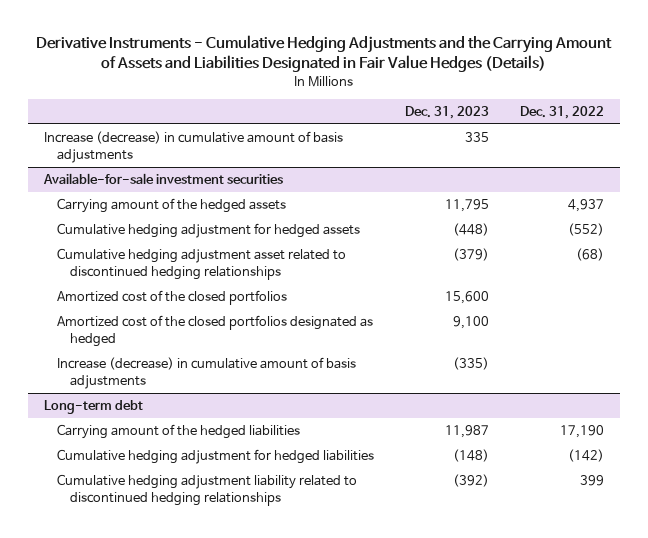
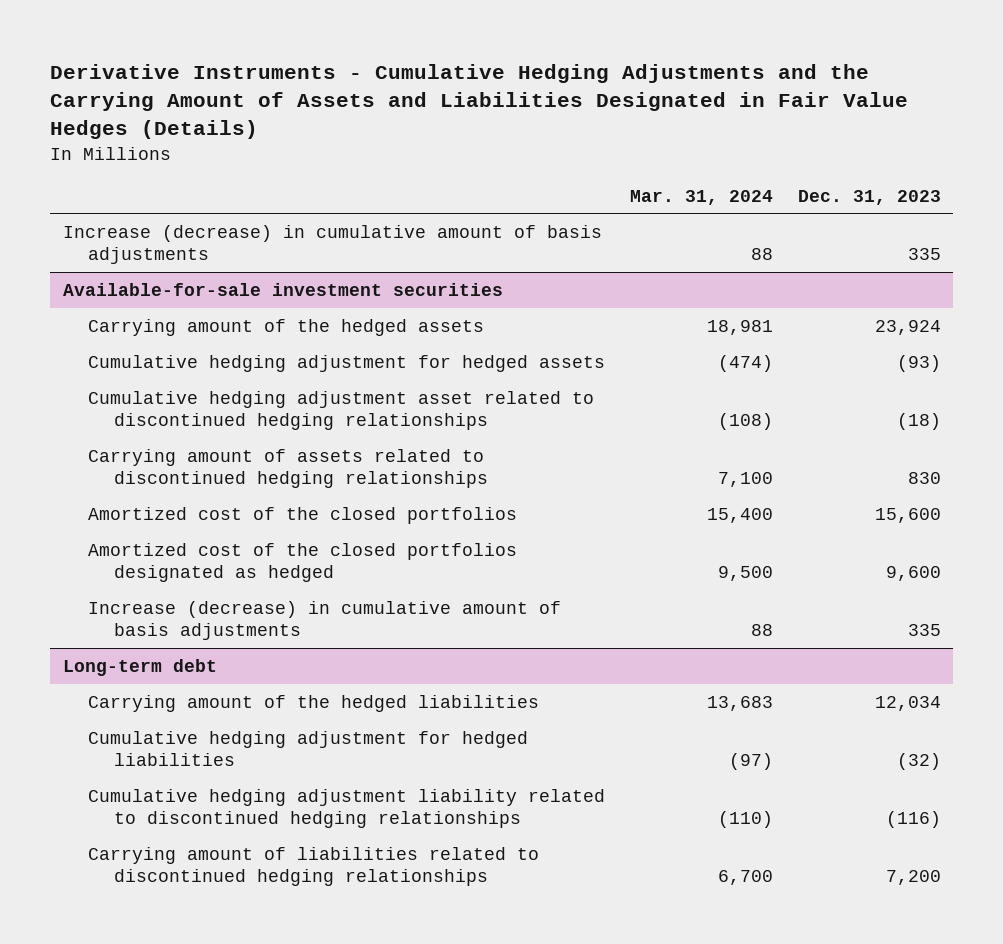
[520,105,605,119] Dec. 31, 2022 -> none
none -> [630,189,774,205] Mar. 31, 2024
[445,199,490,213] 11,795 -> [874,319,941,335] 23,924
[453,223,490,237] (448) -> [896,354,941,372] (93)
[453,248,490,262] (379) -> [896,412,941,430] (18)
none -> [88,448,489,488] Carrying amount of assets related to discontinued hedging relationships
[453,316,490,330] 9,100 -> [885,565,941,581] 9,600
[453,357,490,371] (335) -> [907,623,941,636] 335
[445,425,490,439] 11,987 -> [874,695,941,711] 12,034
[453,449,490,463] (148) -> [896,752,941,770] (32)
[453,474,490,488] (392) -> [885,810,941,828] (116)
none -> [88,846,540,886] Carrying amount of liabilities related to discontinued hedging relationships

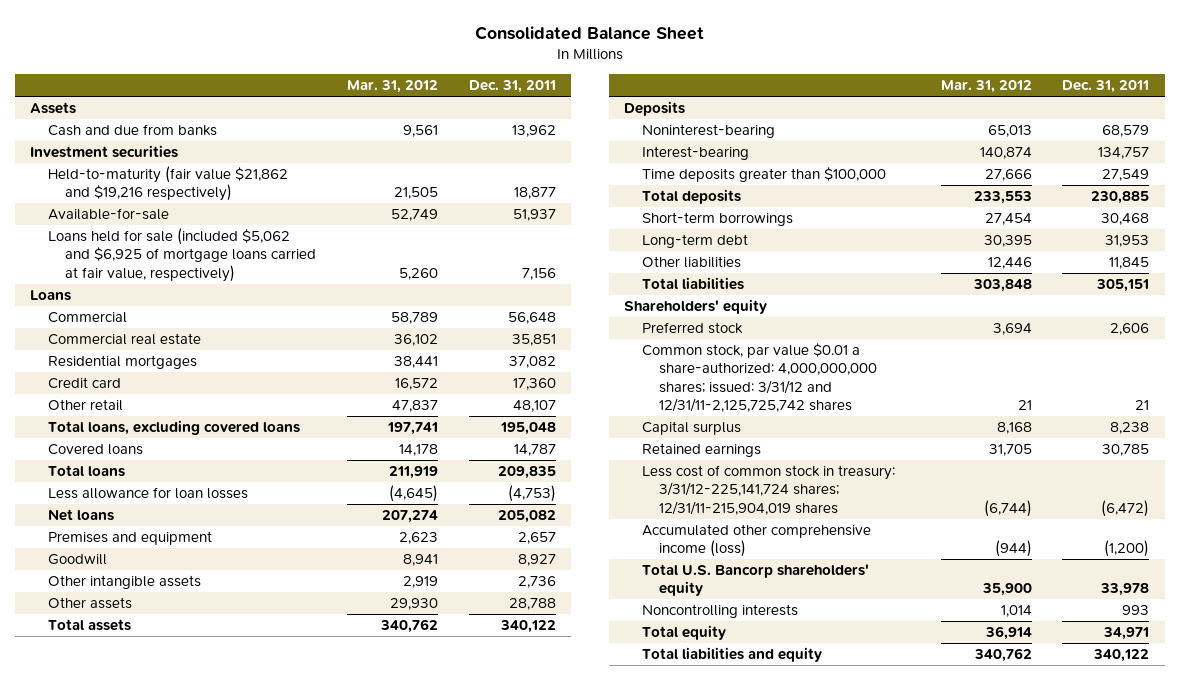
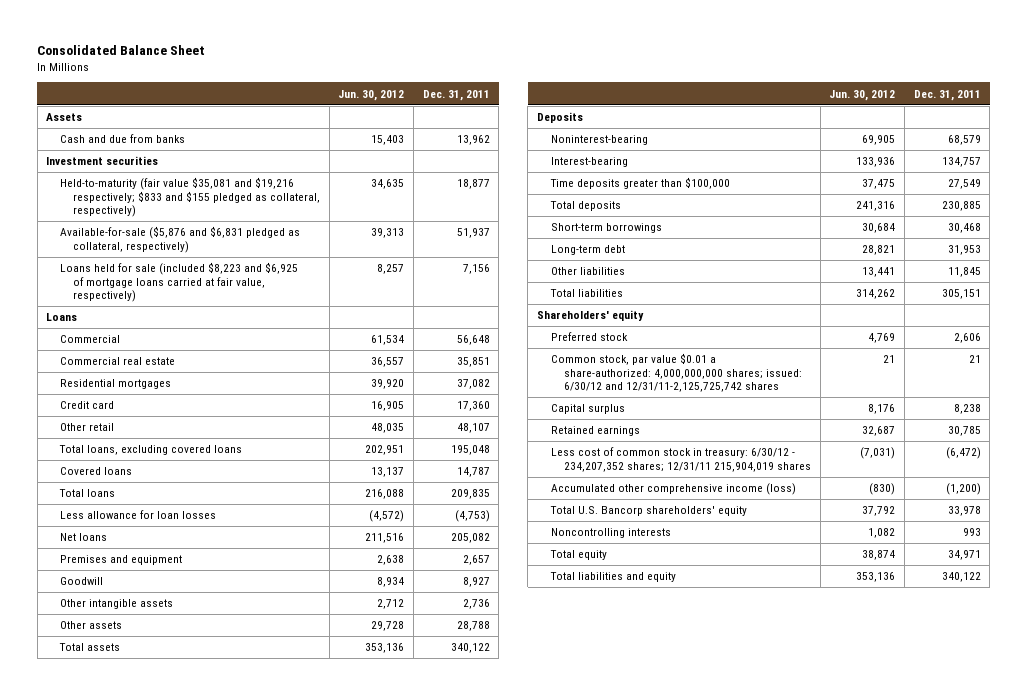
[347,80,439,94] Mar. 31, 2012 -> none
none -> [338,89,405,101] Jun. 30, 2012
[47,166,288,202] Held-to-maturity (fair value $21,862 and $19,216 respectively) -> [59,177,321,218] Held-to-maturity (fair value $35,081 and $19,216 respectively; $833 and $155 pledged as collateral, respectively)
[47,208,169,221] Available-for-sale -> [59,226,300,253] Available-for-sale ($5,876 and $6,831 pledged as collateral, respectively)
[47,228,317,282] Loans held for sale (included $5,062 and $6,925 of mortgage loans carried at fair value, respectively) -> [59,262,298,303] Loans held for sale (included $8,223 and $6,925 of mortgage loans carried at fair value, respectively)
[641,343,878,412] Common stock, par value $0.01 a share-authorized: 4,000,000,000 shares; issued: 3/31/12 and 12/31/11-2,125,725,742 shares -> [550,353,803,393] Common stock, par value $0.01 a share-authorized: 4,000,000,000 shares; issued: 6/30/12 and 12/31/11-2,125,725,742 shares
[641,465,895,515] Less cost of common stock in treasury: 3/31/12-225,141,724 shares; 12/31/11-215,904,019 shares -> [550,447,812,472] Less cost of common stock in treasury: 6/30/12 - 234,207,352 shares; 12/31/11 215,904,019 shares

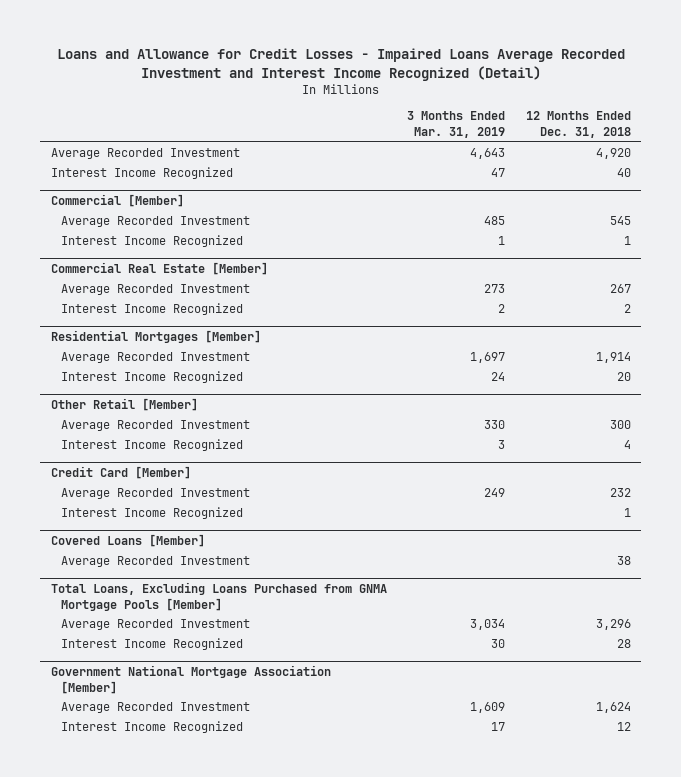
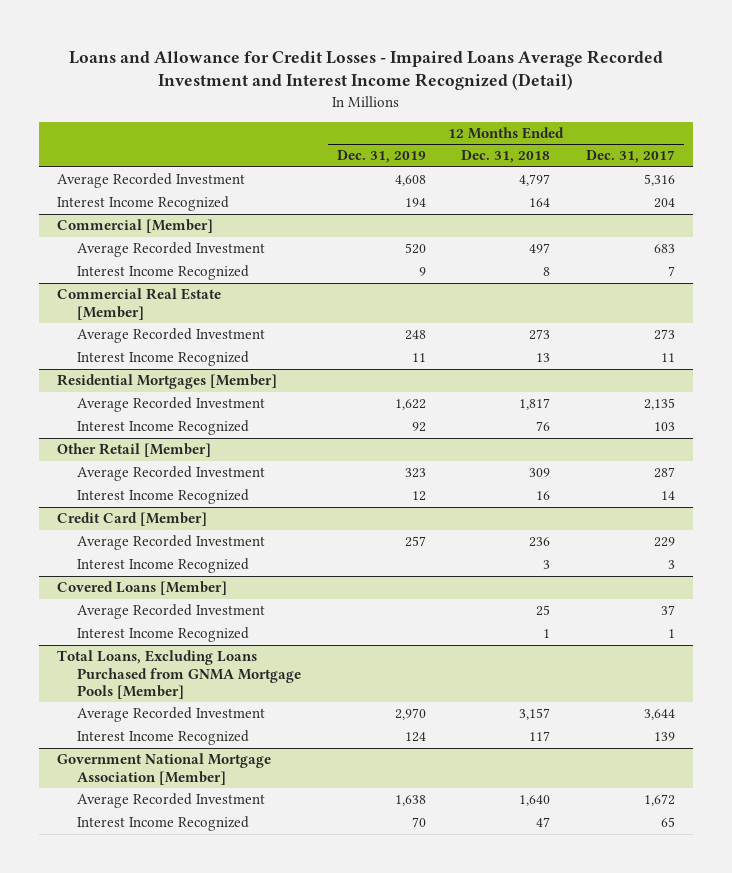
[407,111,506,139] 3 Months Ended Mar. 31, 2019 -> none
none -> [336,150,426,164] Dec. 31, 2019
none -> [585,150,675,164] Dec. 31, 2017
[595,148,631,160] 4,920 -> [519,174,551,187] 4,797
[616,168,631,178] 40 -> [529,198,551,208] 164
[609,216,631,226] 545 -> [529,243,551,254] 497
[623,236,631,246] 1 -> [543,267,551,277] 8
[609,284,631,294] 267 -> [529,329,551,341] 273
[623,304,631,314] 2 -> [536,353,551,363] 13
[595,352,631,364] 1,914 -> [519,398,551,411] 1,817
[616,372,631,382] 20 -> [536,421,551,432] 76
[609,420,631,430] 300 -> [529,468,551,478] 309
[623,440,631,450] 4 -> [536,491,551,501] 16
[609,488,631,498] 232 -> [529,537,551,548] 236
[623,508,631,518] 1 -> [543,560,551,570] 3
[616,556,631,566] 38 -> [536,605,551,617] 25
none -> [77,627,250,643] Interest Income Recognized
[595,619,631,631] 3,296 -> [519,708,551,721] 3,157
[616,639,631,649] 28 -> [529,731,551,742] 117
[595,702,631,714] 1,624 -> [519,795,551,807] 1,640
[616,722,631,732] 12 -> [536,817,551,828] 47

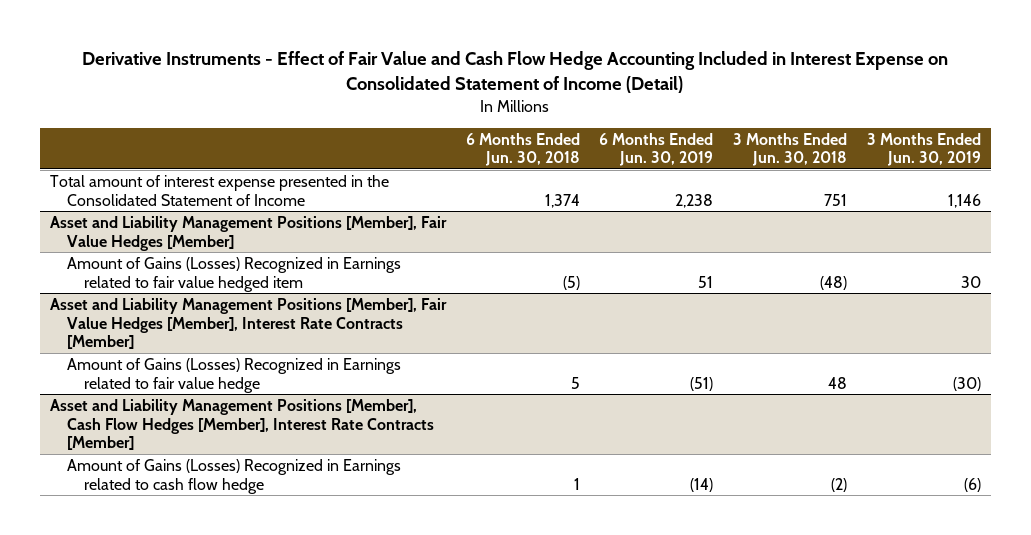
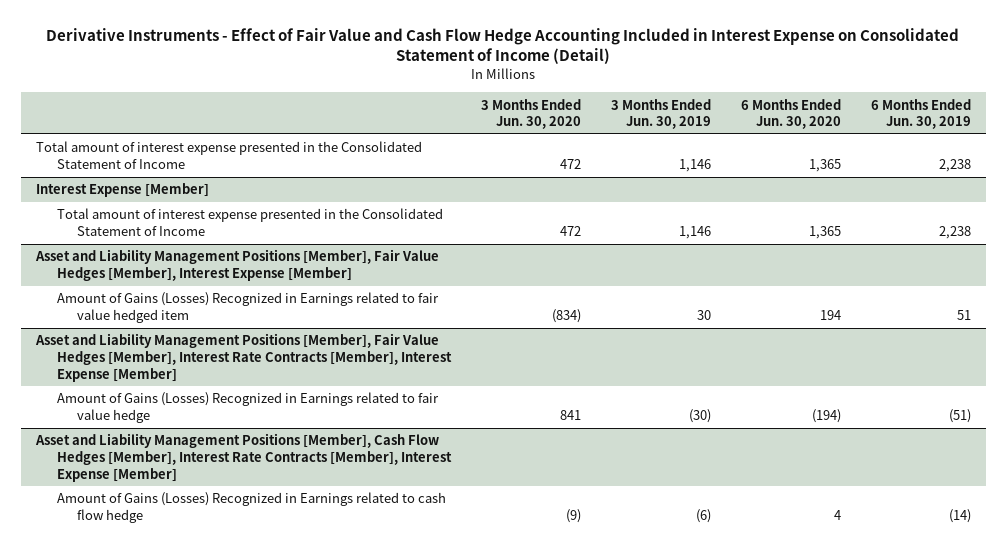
[465,132,580,167] 6 Months Ended Jun. 30, 2018 -> none
[732,132,847,167] 3 Months Ended Jun. 30, 2018 -> none
none -> [480,98,581,130] 3 Months Ended Jun. 30, 2020
none -> [741,98,842,130] 6 Months Ended Jun. 30, 2020
none -> [35,183,209,198] Interest Expense [Member]
none -> [56,208,443,236] Total amount of interest expense presented in the Consolidated Statement of Income
[49,215,447,251] Asset and Liability Management Positions [Member], Fair Value Hedges [Member] -> [34,249,439,281] Asset and Liability Management Positions [Member], Fair Value Hedges [Member], Interest Expense [Member]
[49,297,447,350] Asset and Liability Management Positions [Member], Fair Value Hedges [Member], Interest Rate Contracts [Member] -> [34,333,452,382] Asset and Liability Management Positions [Member], Fair Value Hedges [Member], Interest Rate Contracts [Member], Interest Expense [Member]
[49,398,434,451] Asset and Liability Management Positions [Member], Cash Flow Hedges [Member], Interest Rate Contracts [Member] -> [34,433,452,482] Asset and Liability Management Positions [Member], Cash Flow Hedges [Member], Interest Rate Contracts [Member], Interest Expense [Member]

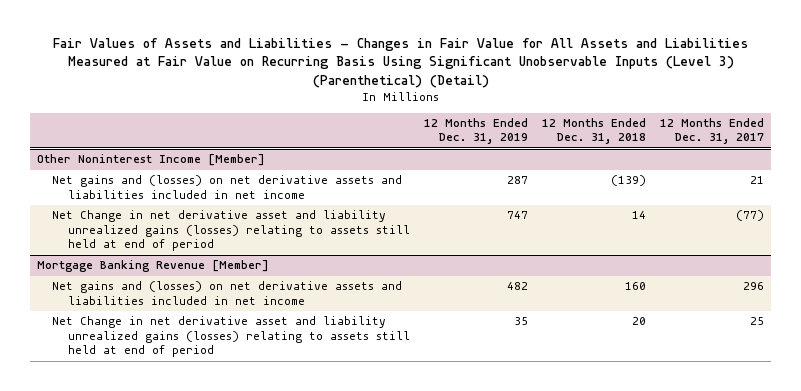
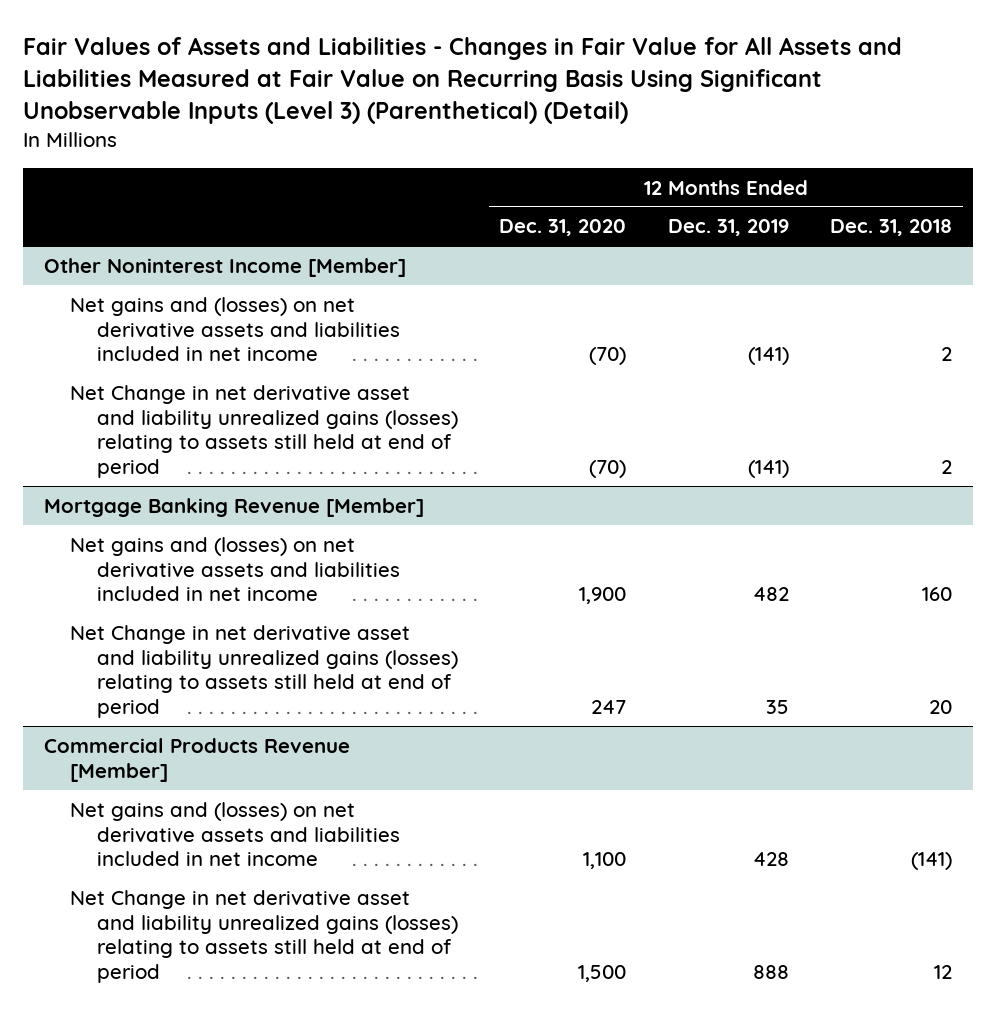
[660,118,765,145] 12 Months Ended Dec. 31, 2017 -> none
none -> [499,219,627,237] Dec. 31, 2020
[507,176,529,185] 287 -> [747,347,789,366] (141)
[611,175,647,187] (139) -> [941,347,953,362] 2
[507,211,529,220] 747 -> [747,460,789,479] (141)
[632,211,647,220] 14 -> [941,460,953,475] 2
none -> [44,737,351,782] Commercial Products Revenue [Member]
none -> [70,801,400,867] Net gains and (losses) on net derivative assets and liabilities included in net income
none -> [70,889,458,984] Net Change in net derivative asset and liability unrealized gains (losses) relating to assets still held at end of period

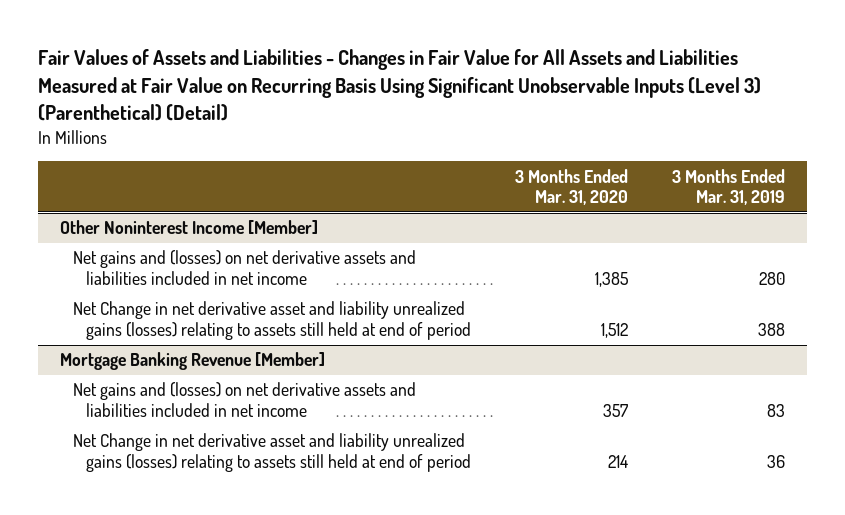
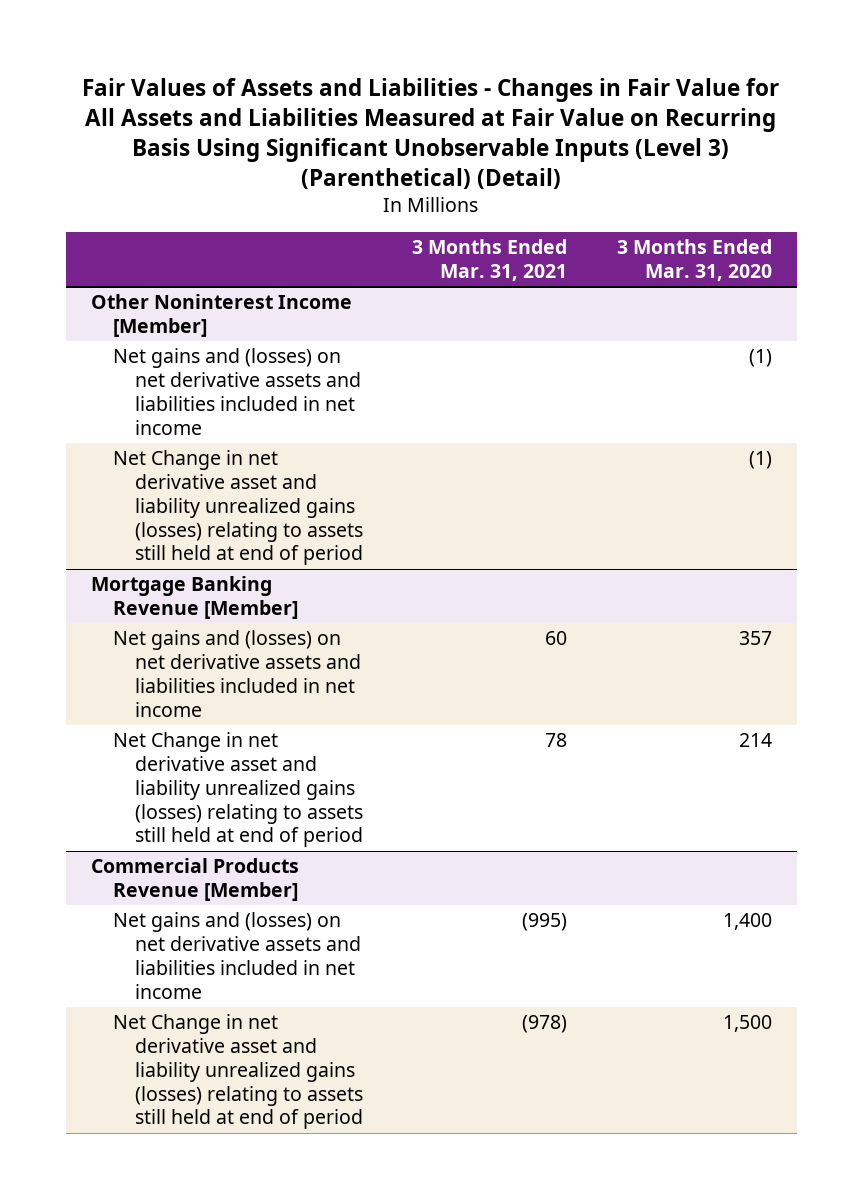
[671,168,785,206] 3 Months Ended Mar. 31, 2019 -> none
none -> [412,239,568,281] 3 Months Ended Mar. 31, 2021
[594,272,628,288] 1,385 -> [749,349,773,368] (1)
[600,323,628,339] 1,512 -> [749,451,773,470] (1)
none -> [90,858,299,902] Commercial Products Revenue [Member]
none -> [112,912,361,999] Net gains and (losses) on net derivative assets and liabilities included in net income
none -> [112,1014,363,1130] Net Change in net derivative asset and liability unrealized gains (losses) relating to assets still held at end of period

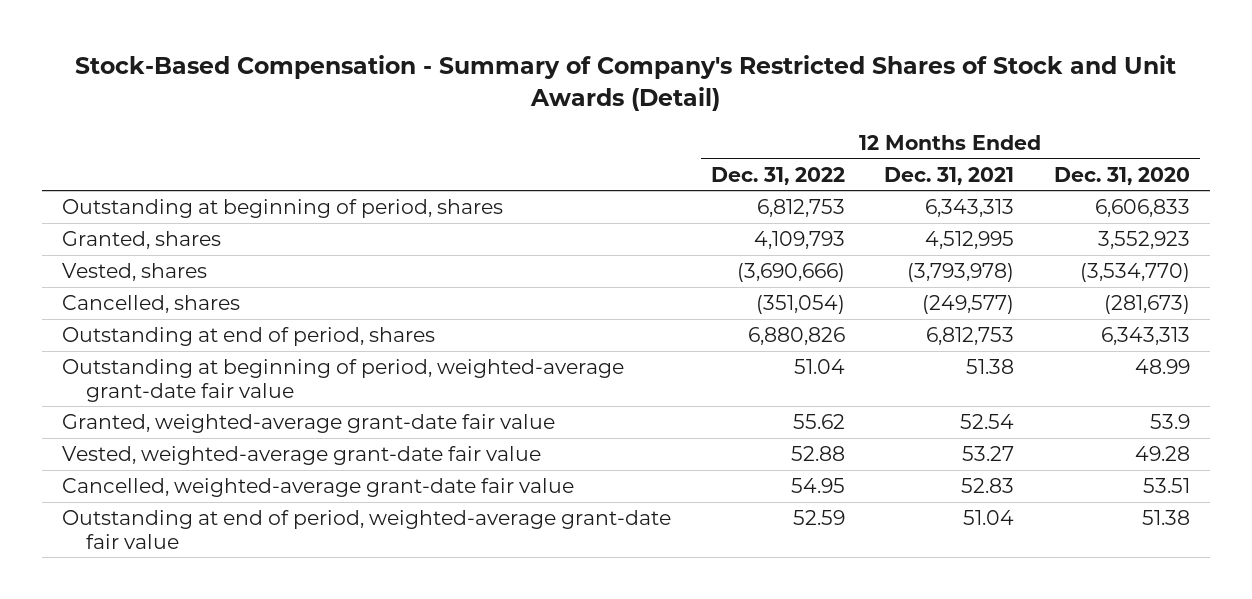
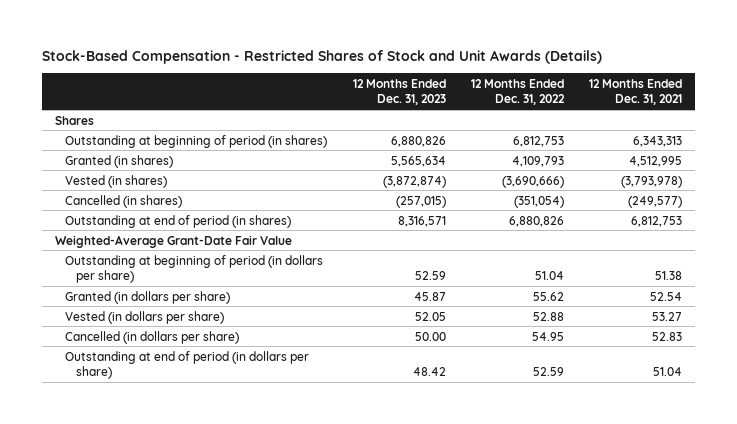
[75,55,1177,112] Stock-Based Compensation - Summary of Company's Restricted Shares of Stock and Unit Awards (Detail) -> [41,49,602,64] Stock-Based Compensation - Restricted Shares of Stock and Unit Awards (Details)
[1054,166,1191,185] Dec. 31, 2020 -> none
none -> [352,78,446,106] 12 Months Ended Dec. 31, 2023
none -> [54,115,94,125] Shares
[62,198,504,218] Outstanding at beginning of period, shares -> [65,134,328,148] Outstanding at beginning of period (in shares)
[62,230,222,249] Granted, shares -> [65,154,174,168] Granted (in shares)
[62,262,208,281] Vested, shares -> [65,174,168,188] Vested (in shares)
[62,294,241,313] Cancelled, shares -> [65,194,183,208] Cancelled (in shares)
[62,326,436,346] Outstanding at end of period, shares -> [65,214,292,228] Outstanding at end of period (in shares)
none -> [54,234,292,248] Weighted-Average Grant-Date Fair Value
[62,358,625,402] Outstanding at beginning of period, weighted-average grant-date fair value -> [65,254,324,284] Outstanding at beginning of period (in dollars per share)
[62,413,556,433] Granted, weighted-average grant-date fair value -> [65,290,231,304] Granted (in dollars per share)
[62,445,542,465] Vested, weighted-average grant-date fair value -> [65,310,225,324] Vested (in dollars per share)
[62,477,575,497] Cancelled, weighted-average grant-date fair value -> [65,330,240,344] Cancelled (in dollars per share)
[62,509,672,549] Outstanding at end of period, weighted-average grant-date fair value -> [65,350,310,380] Outstanding at end of period (in dollars per share)

